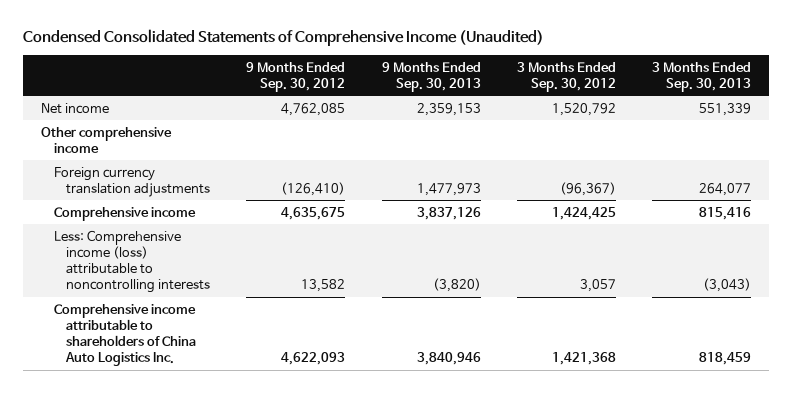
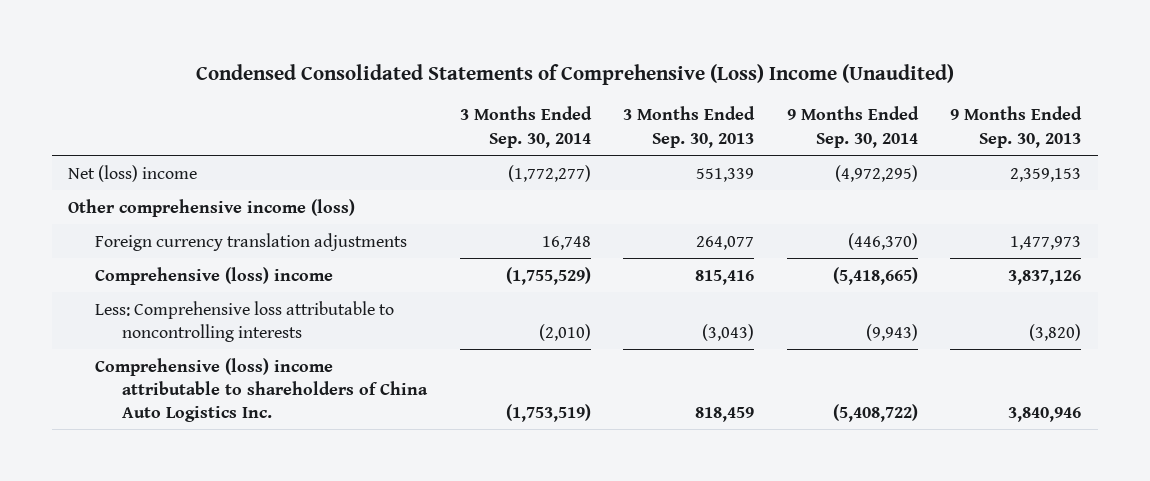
[22,29,544,47] Condensed Consolidated Statements of Comprehensive Income (Unaudited) -> [195,63,954,85] Condensed Consolidated Statements of Comprehensive (Loss) Income (Unaudited)
[246,61,346,92] 9 Months Ended Sep. 30, 2012 -> none
[516,61,616,92] 3 Months Ended Sep. 30, 2012 -> none
none -> [459,106,592,148] 3 Months Ended Sep. 30, 2014
none -> [786,106,919,148] 9 Months Ended Sep. 30, 2014
[40,102,109,114] Net income -> [68,164,198,182] Net (loss) income
[40,126,172,153] Other comprehensive income -> [68,198,356,217] Other comprehensive income (loss)
[53,206,196,221] Comprehensive income -> [95,266,334,285] Comprehensive (loss) income
[53,229,211,294] Less: Comprehensive income (loss) attributable to noncontrolling interests -> [95,300,395,342] Less: Comprehensive loss attributable to noncontrolling interests
[53,303,197,367] Comprehensive income attributable to shareholders of China Auto Logistics Inc. -> [95,357,429,422] Comprehensive (loss) income attributable to shareholders of China Auto Logistics Inc.

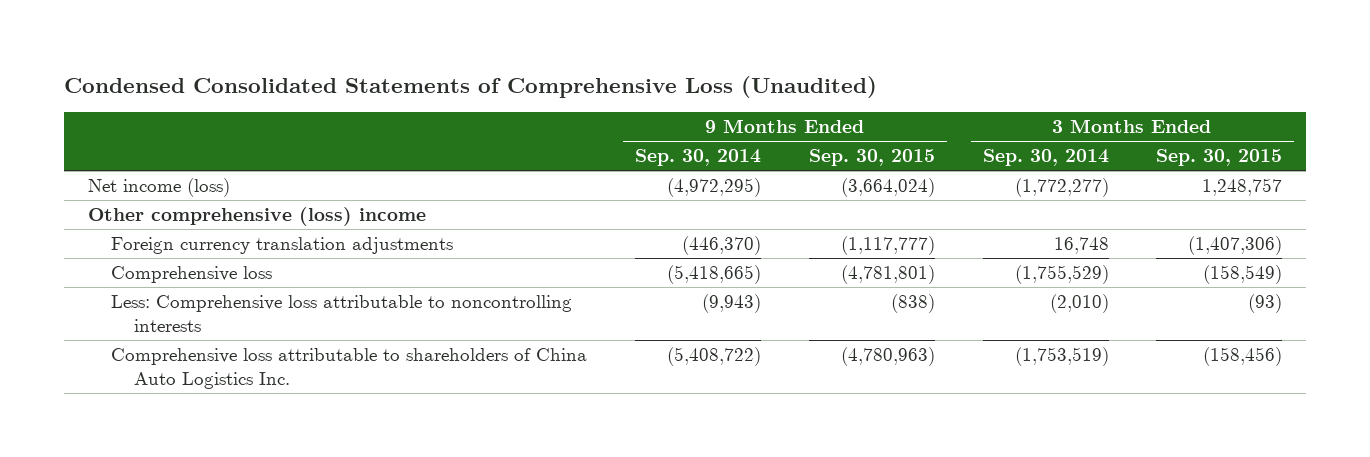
[195,63,954,85] Condensed Consolidated Statements of Comprehensive (Loss) Income (Unaudited) -> [63,76,877,99] Condensed Consolidated Statements of Comprehensive Loss (Unaudited)
[623,106,756,148] 3 Months Ended Sep. 30, 2013 -> none
[950,106,1083,148] 9 Months Ended Sep. 30, 2013 -> none
none -> [808,149,935,167] Sep. 30, 2015
none -> [1156,149,1283,167] Sep. 30, 2015
[68,164,198,182] Net (loss) income -> [87,178,230,198] Net income (loss)
[68,198,356,217] Other comprehensive income (loss) -> [87,207,426,227] Other comprehensive (loss) income
[95,266,334,285] Comprehensive (loss) income -> [110,266,272,284] Comprehensive loss
[95,357,429,422] Comprehensive (loss) income attributable to shareholders of China Auto Logistics Inc. -> [110,348,587,389] Comprehensive loss attributable to shareholders of China Auto Logistics Inc.

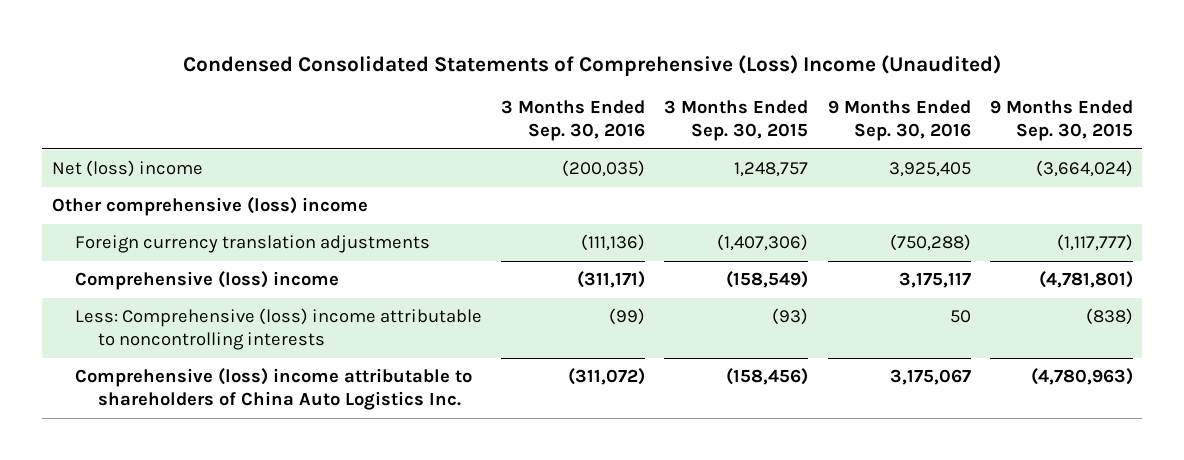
[63,76,877,99] Condensed Consolidated Statements of Comprehensive Loss (Unaudited) -> [183,54,1002,76] Condensed Consolidated Statements of Comprehensive (Loss) Income (Unaudited)
[634,149,761,167] Sep. 30, 2014 -> none
[982,149,1109,167] Sep. 30, 2014 -> none
none -> [500,100,645,142] 3 Months Ended Sep. 30, 2016
none -> [827,100,971,142] 9 Months Ended Sep. 30, 2016
[87,178,230,198] Net income (loss) -> [51,160,203,178] Net (loss) income
[110,266,272,284] Comprehensive loss -> [74,271,339,291] Comprehensive (loss) income
[110,295,572,332] Less: Comprehensive loss attributable to noncontrolling interests -> [74,308,482,351] Less: Comprehensive (loss) income attributable to noncontrolling interests
[110,348,587,389] Comprehensive loss attributable to shareholders of China Auto Logistics Inc. -> [74,368,472,411] Comprehensive (loss) income attributable to shareholders of China Auto Logistics Inc.

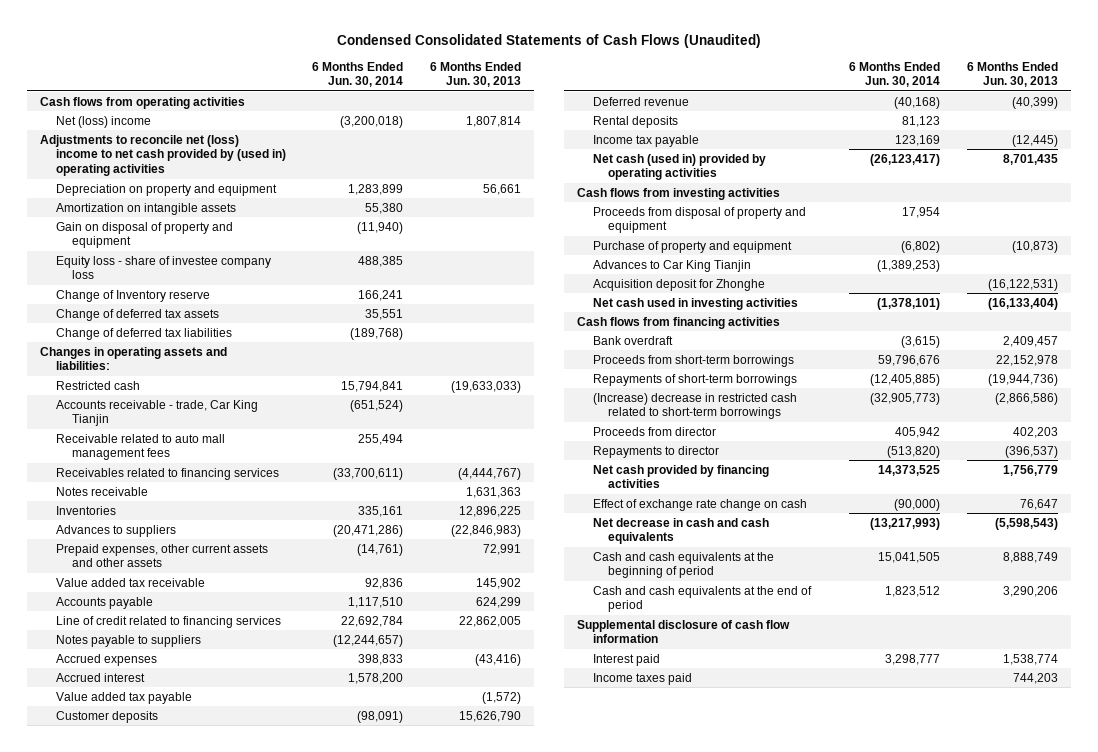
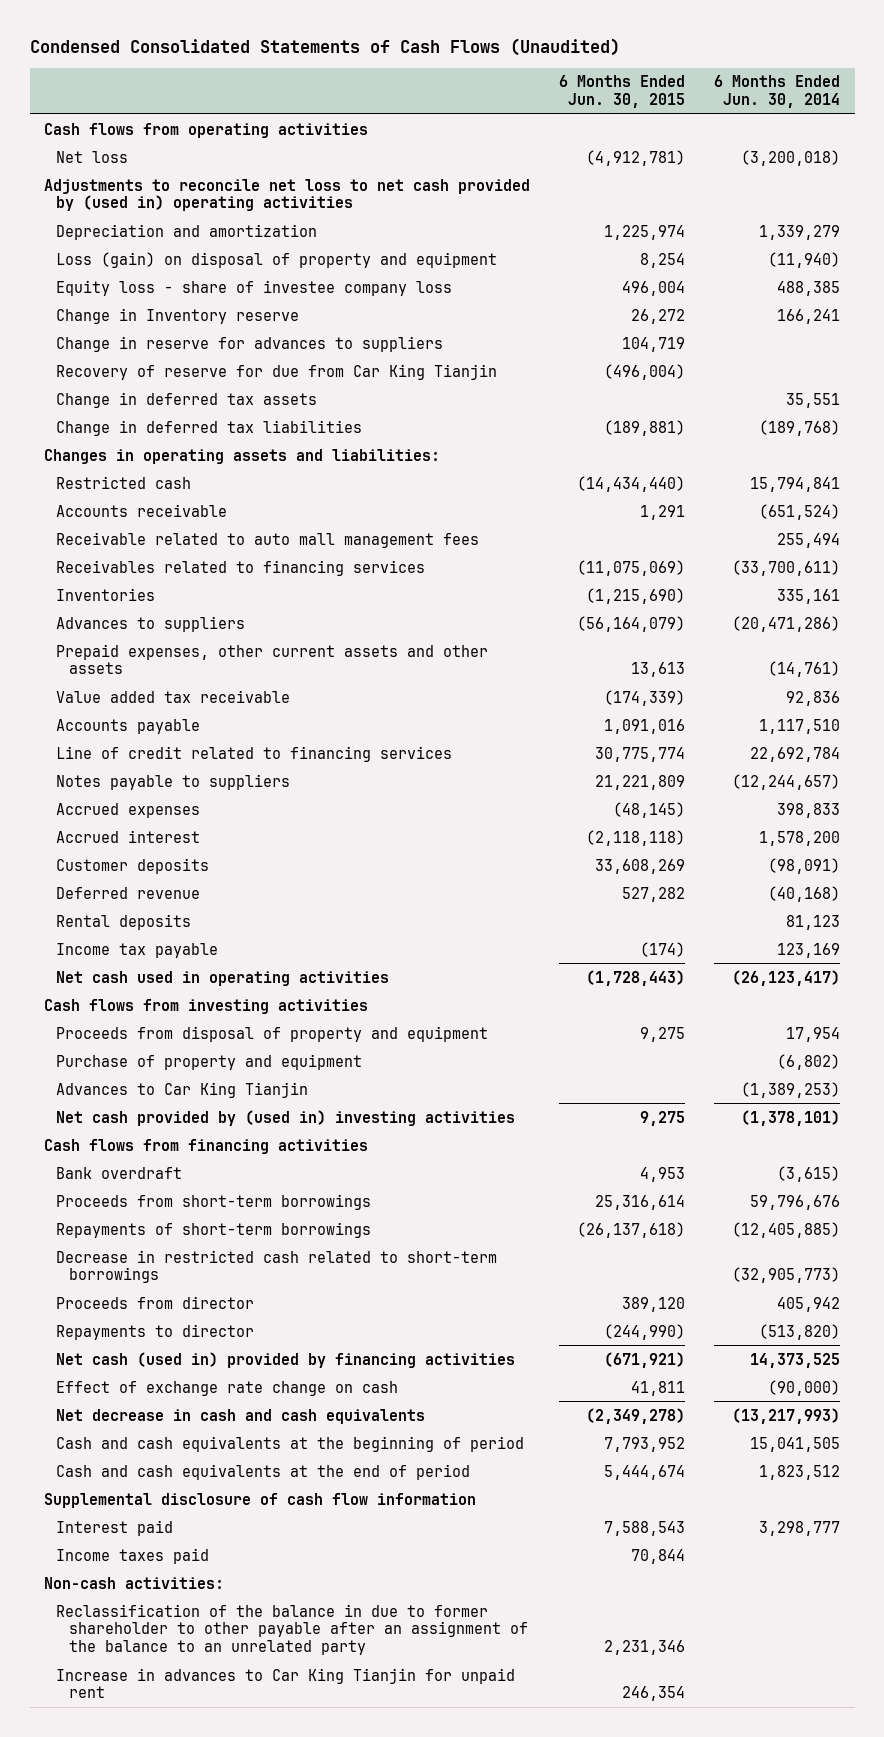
[429,61,521,88] 6 Months Ended Jun. 30, 2013 -> none
none -> [559,75,686,109] 6 Months Ended Jun. 30, 2015
[55,202,236,215] Amortization on intangible assets -> none
[55,115,151,128] Net (loss) income -> [56,150,129,163] Net loss
[40,134,286,177] Adjustments to reconcile net (loss) income to net cash provided by (used in) operating activities -> [44,178,531,212] Adjustments to reconcile net loss to net cash provided by (used in) operating activities
[55,183,277,196] Depreciation on property and equipment -> [56,223,318,240] Depreciation and amortization
[348,183,404,195] 1,283,899 -> [759,224,841,240] 1,339,279
[55,221,233,249] Gain on disposal of property and equipment -> [56,251,498,268] Loss (gain) on disposal of property and equipment
[55,289,210,302] Change of Inventory reserve -> [56,307,300,324] Change in Inventory reserve
none -> [56,335,444,352] Change in reserve for advances to suppliers
none -> [56,363,498,380] Recovery of reserve for due from Car King Tianjin
[55,308,219,321] Change of deferred tax assets -> [56,391,318,408] Change in deferred tax assets
[55,327,232,340] Change of deferred tax liabilities -> [56,419,363,436] Change in deferred tax liabilities
[55,399,258,427] Accounts receivable - trade, Car King Tianjin -> [56,503,228,517] Accounts receivable
[55,486,148,496] Notes receivable -> none
[55,691,192,704] Value added tax payable -> none
[592,153,766,181] Net cash (used in) provided by operating activities -> [56,970,390,986] Net cash used in operating activities
[592,278,765,291] Acquisition deposit for Zhonghe -> none
[592,297,798,310] Net cash used in investing activities -> [56,1109,516,1126] Net cash provided by (used in) investing activities
[592,392,797,420] (Increase) decrease in restricted cash related to short-term borrowings -> [56,1249,498,1284] Decrease in restricted cash related to short-term borrowings
[592,464,769,489] Net cash provided by financing activities -> [56,1351,516,1368] Net cash (used in) provided by financing activities
none -> [44,1576,225,1589] Non-cash activities:
none -> [56,1603,528,1656] Reclassification of the balance in due to former shareholder to other payable after an assignment of the balance to an unrelated party
none -> [56,1667,516,1699] Increase in advances to Car King Tianjin for unpaid rent

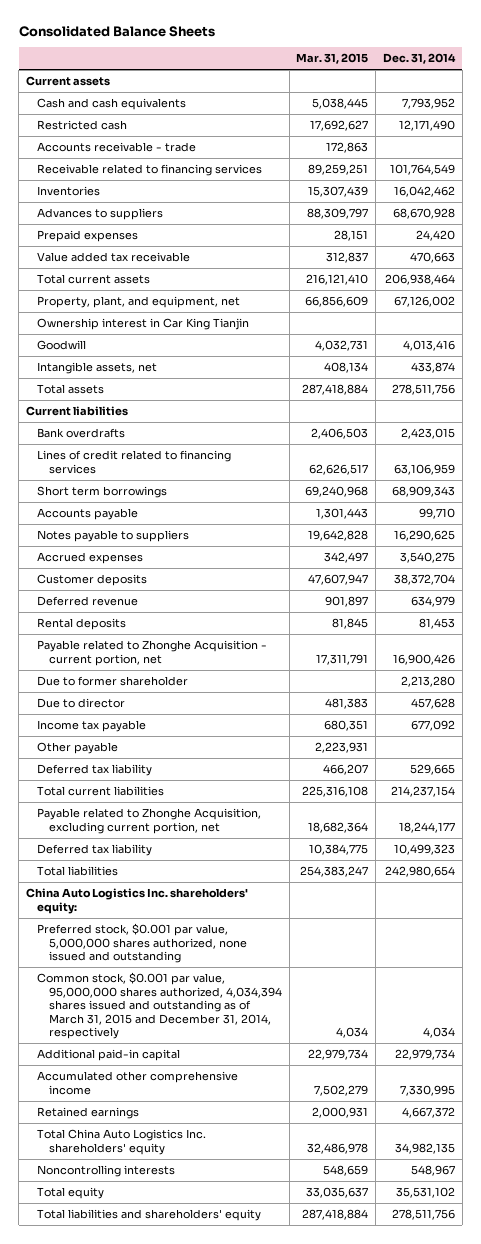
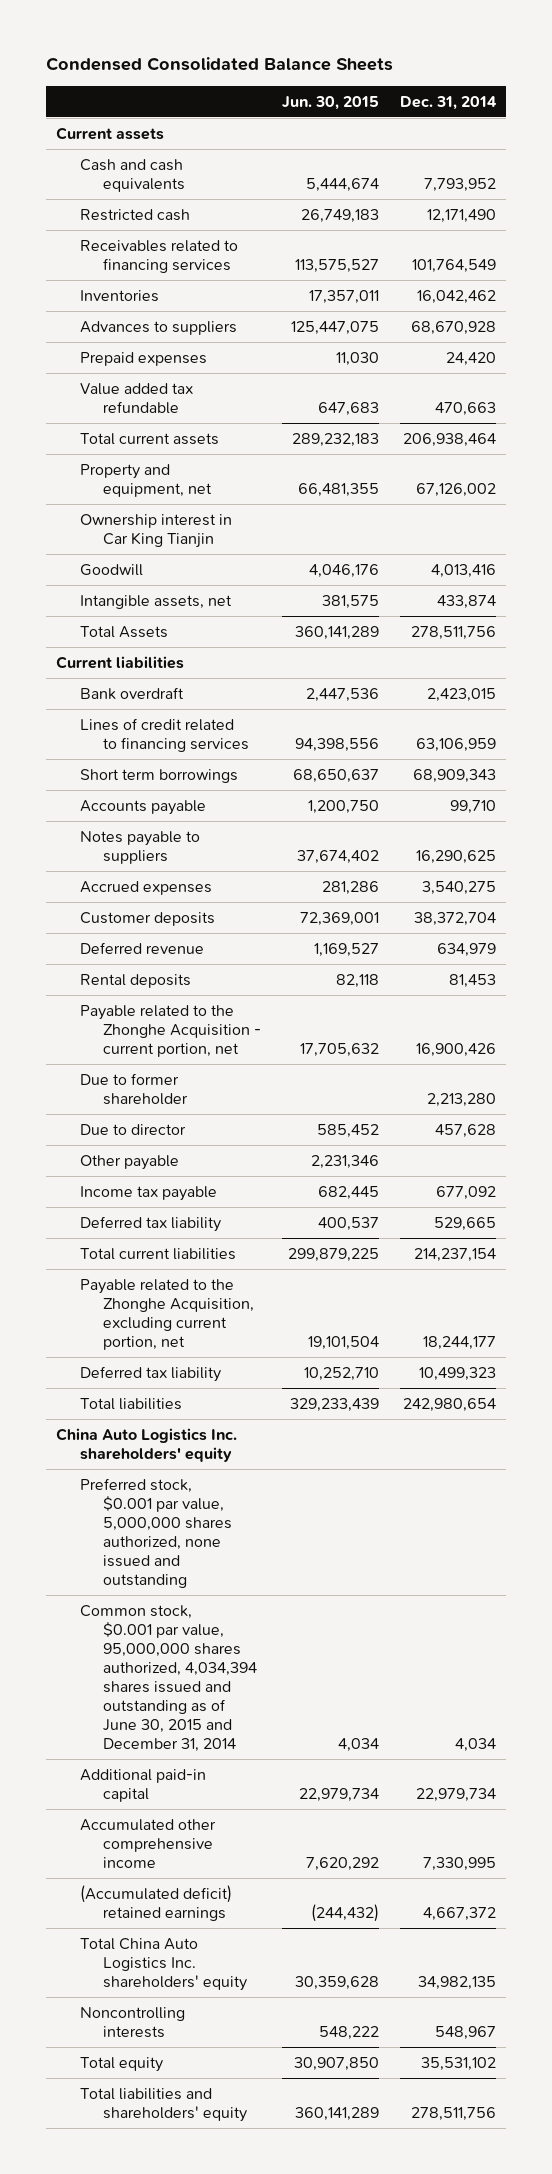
[18,26,215,38] Consolidated Balance Sheets -> [45,57,393,72] Condensed Consolidated Balance Sheets
[296,53,369,65] Mar. 31, 2015 -> none
none -> [281,95,379,110] Jun. 30, 2015
[37,142,197,153] Accounts receivable - trade -> none
[37,164,263,177] Receivable related to financing services -> [79,239,238,273] Receivables related to financing services
[37,252,191,263] Value added tax receivable -> [79,382,193,414] Value added tax refundable
[37,296,241,309] Property, plant, and equipment, net -> [79,463,213,497] Property and equipment, net
[37,384,105,395] Total assets -> [79,625,168,638] Total Assets
[37,428,126,439] Bank overdrafts -> [79,686,184,700] Bank overdraft
[37,640,268,666] Payable related to Zhonghe Acquisition - current portion, net -> [79,1004,262,1057] Payable related to the Zhonghe Acquisition - current portion, net
[37,720,147,733] Income tax payable -> [79,1185,217,1201] Income tax payable
[37,808,262,834] Payable related to Zhonghe Acquisition, excluding current portion, net -> [79,1278,255,1350] Payable related to the Zhonghe Acquisition, excluding current portion, net
[26,888,249,914] China Auto Logistics Inc. shareholders' equity: -> [56,1427,238,1462] China Auto Logistics Inc. shareholders' equity
[37,972,282,1040] Common stock, $0.001 par value, 95,000,000 shares authorized, 4,034,394 shares issued and outstanding as of March 31, 2015 and December 31, 2014, respectively -> [79,1604,258,1752] Common stock, $0.001 par value, 95,000,000 shares authorized, 4,034,394 shares issued and outstanding as of June 30, 2015 and December 31, 2014
[37,1107,140,1120] Retained earnings -> [79,1884,232,1921] (Accumulated deficit) retained earnings

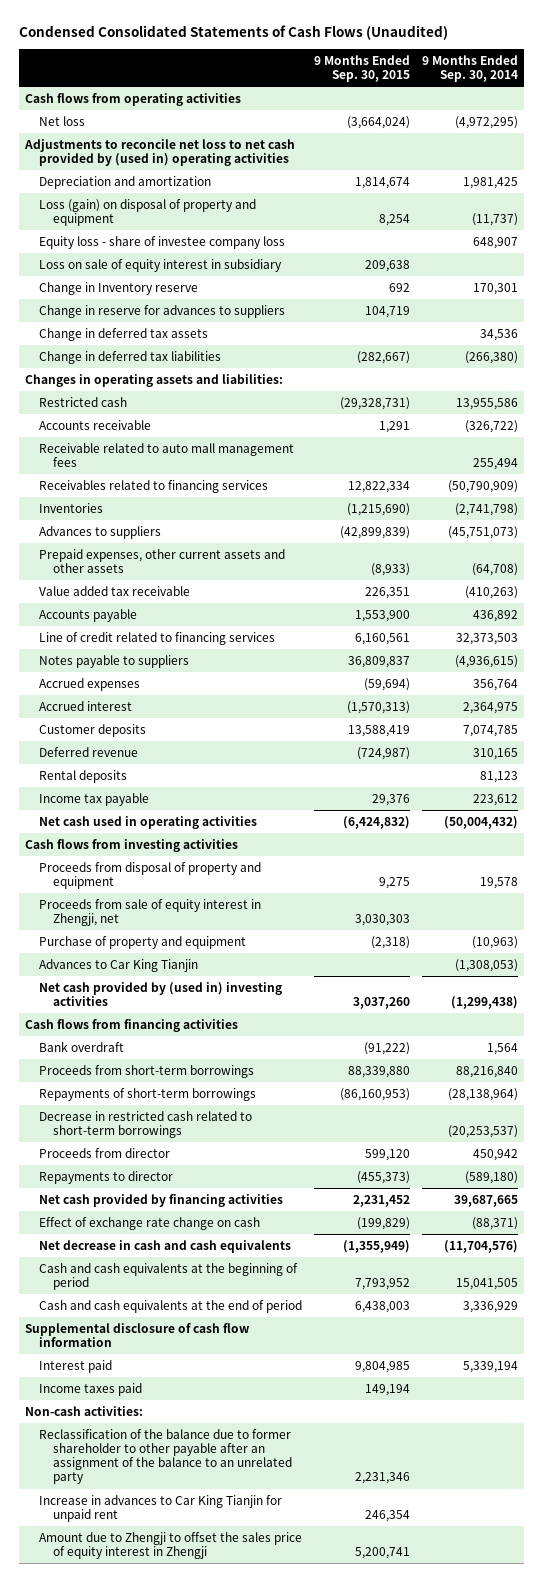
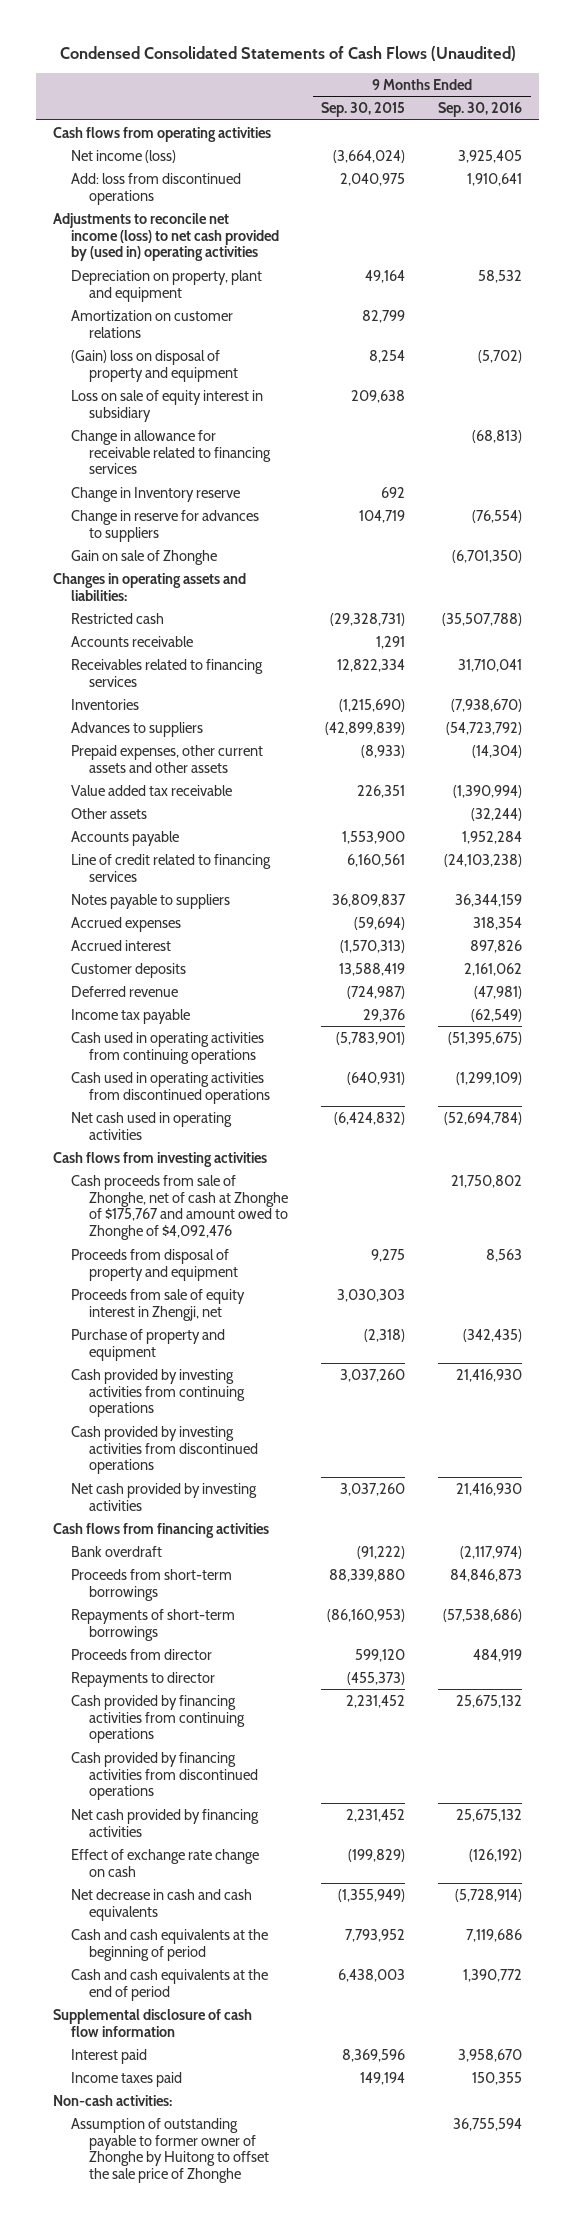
[422,55,519,83] 9 Months Ended Sep. 30, 2014 -> none
none -> [438,102,523,118] Sep. 30, 2016
[39,235,286,249] Equity loss - share of investee company loss -> none
[39,115,86,126] Net loss -> [70,149,176,163] Net income (loss)
none -> [70,172,241,205] Add: loss from discontinued operations
[24,138,296,166] Adjustments to reconcile net loss to net cash provided by (used in) operating activities -> [52,212,279,262] Adjustments to reconcile net income (loss) to net cash provided by (used in) operating activities
[39,175,212,189] Depreciation and amortization -> [70,269,262,302] Depreciation on property, plant and equipment
[355,176,411,189] 1,814,674 -> [365,269,406,283] 49,164
none -> [70,309,233,338] Amortization on customer relations
[39,198,257,226] Loss (gain) on disposal of property and equipment -> [70,349,239,382] (Gain) loss on disposal of property and equipment
none -> [70,429,272,475] Change in allowance for receivable related to financing services
[39,327,209,341] Change in deferred tax assets -> none
[39,350,222,364] Change in deferred tax liabilities -> none
none -> [70,549,217,565] Gain on sale of Zhonghe
[39,442,295,467] Receivable related to auto mall management fees -> none
none -> [70,807,147,819] Other assets
[39,769,128,783] Rental deposits -> none
none -> [70,1031,264,1064] Cash used in operating activities from continuing operations
none -> [70,1071,271,1104] Cash used in operating activities from discontinued operations
none -> [70,1174,289,1241] Cash proceeds from sale of Zhonghe, net of cash at Zhonghe of $175,767 and amount owed to Zhonghe of $4,092,476
[39,958,199,972] Advances to Car King Tianjin -> none
none -> [70,1368,246,1418] Cash provided by investing activities from continuing operations
none -> [70,1425,259,1475] Cash provided by investing activities from discontinued operations
[39,981,283,1006] Net cash provided by (used in) investing activities -> [70,1482,257,1511] Net cash provided by investing activities
[39,1110,253,1138] Decrease in restricted cash related to short-term borrowings -> none
none -> [70,1694,246,1744] Cash provided by financing activities from continuing operations
none -> [70,1751,259,1801] Cash provided by financing activities from discontinued operations
[355,1360,411,1373] 9,804,985 -> [342,2048,406,2062] 8,369,596
[39,1428,293,1485] Reclassification of the balance due to former shareholder to other payable after an assignment of the balance to an unrelated party -> none
[39,1494,283,1522] Increase in advances to Car King Tianjin for unpaid rent -> none
[39,1531,303,1559] Amount due to Zhengji to offset the sales price of equity interest in Zhengji -> none
none -> [70,2117,270,2184] Assumption of outstanding payable to former owner of Zhonghe by Huitong to offset the sale price of Zhonghe

